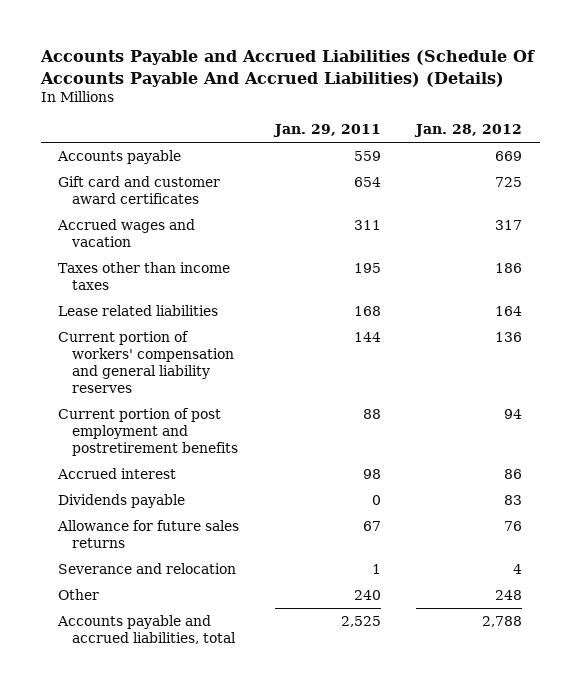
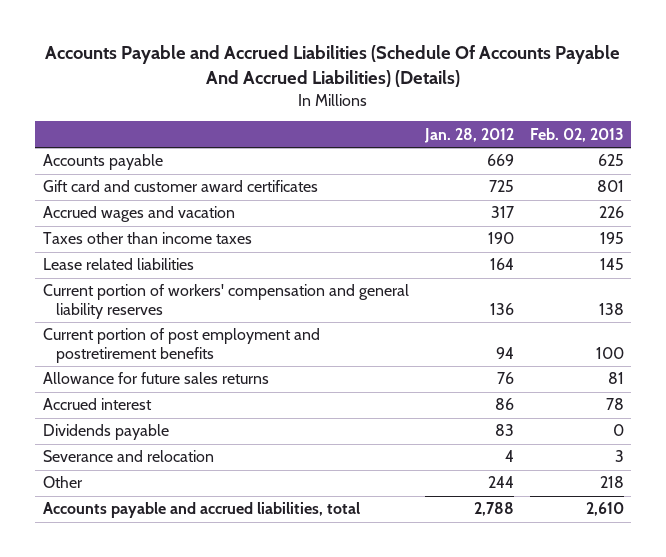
[272,124,381,138] Jan. 29, 2011 -> none
none -> [529,127,624,142] Feb. 02, 2013
[495,262,523,273] 186 -> [487,232,514,245] 190
[57,519,240,548] Allowance for future sales returns -> [42,372,269,385] Allowance for future sales returns
[495,589,523,600] 248 -> [487,476,514,489] 244

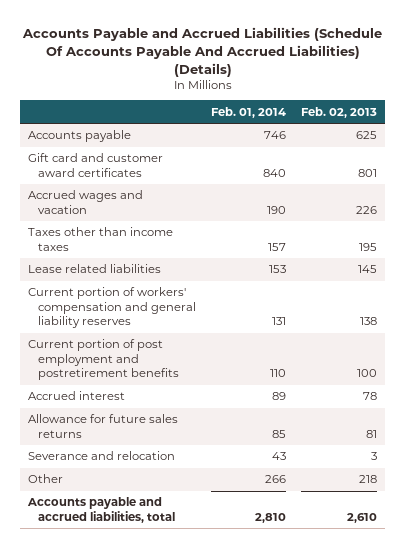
[423,127,514,143] Jan. 28, 2012 -> none
none -> [211,106,287,118] Feb. 01, 2014
[42,424,169,441] Dividends payable -> none
[42,372,269,385] Allowance for future sales returns -> [27,414,178,438] Allowance for future sales returns

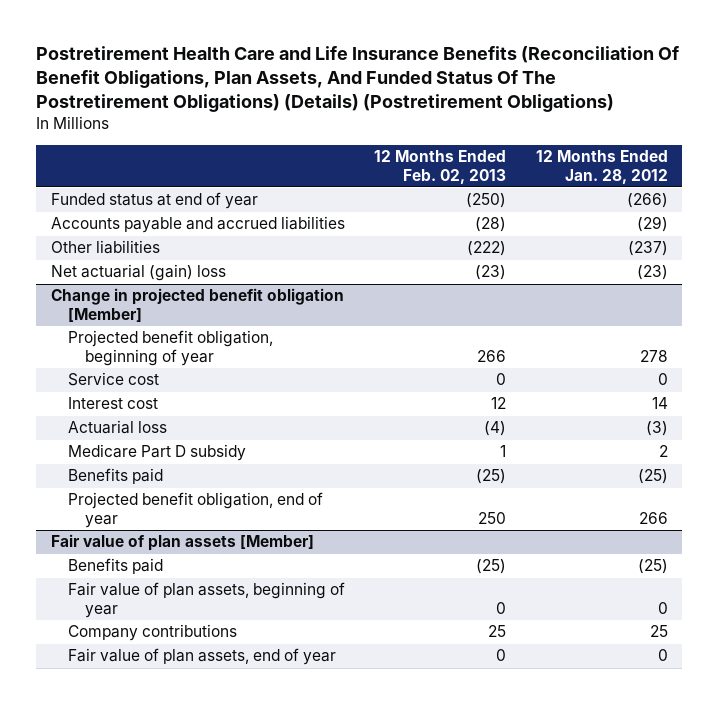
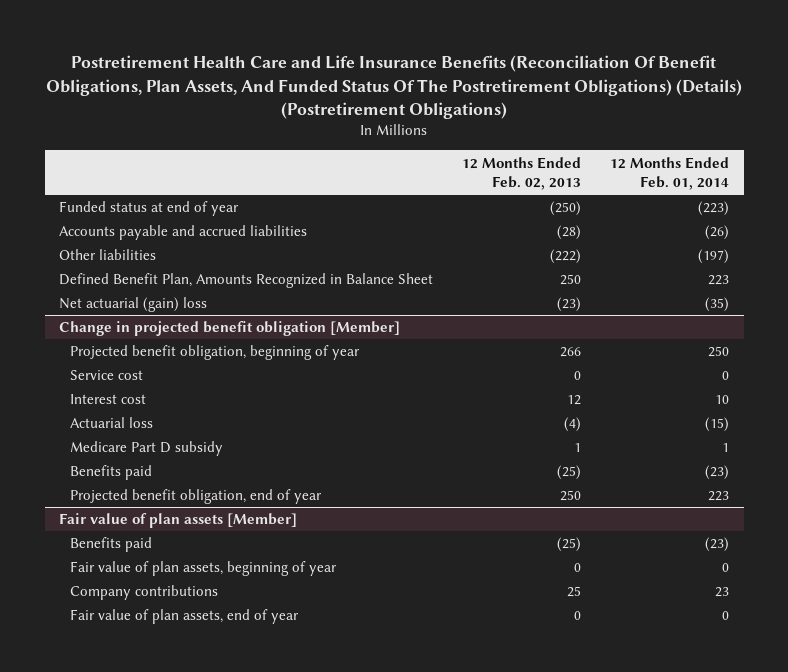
[535,150,668,184] 12 Months Ended Jan. 28, 2012 -> none
none -> [610,156,730,190] 12 Months Ended Feb. 01, 2014
none -> [59,273,434,289] Defined Benefit Plan, Amounts Recognized in Balance Sheet

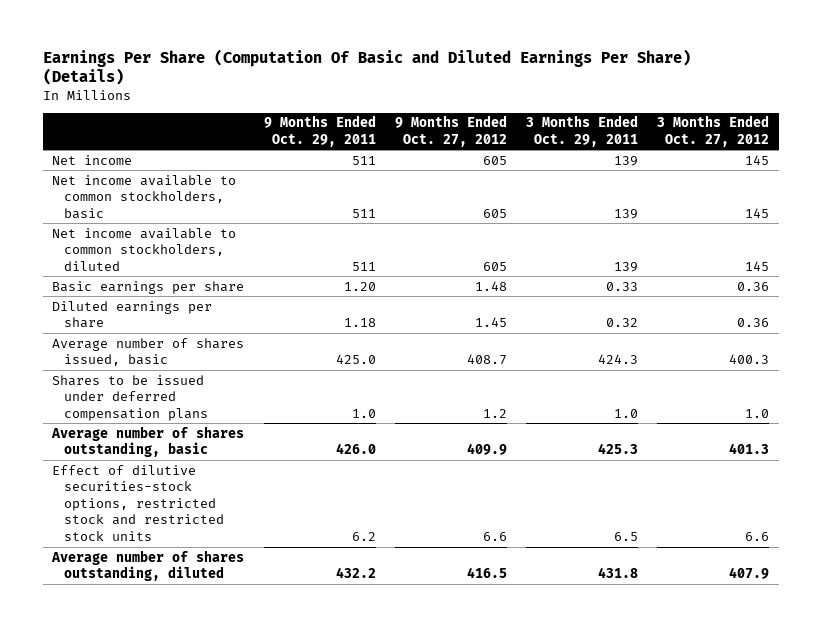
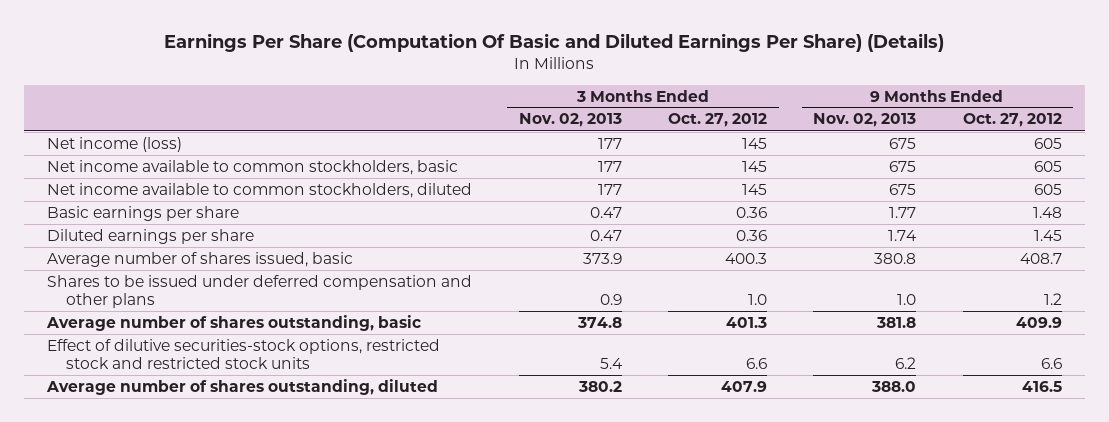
[263,115,376,147] 9 Months Ended Oct. 29, 2011 -> none
[526,115,639,147] 3 Months Ended Oct. 29, 2011 -> none
none -> [518,113,622,128] Nov. 02, 2013
none -> [813,113,917,128] Nov. 02, 2013
[52,154,133,165] Net income -> [47,136,183,152] Net income (loss)
[52,374,208,421] Shares to be issued under deferred compensation plans -> [47,274,473,309] Shares to be issued under deferred compensation and other plans

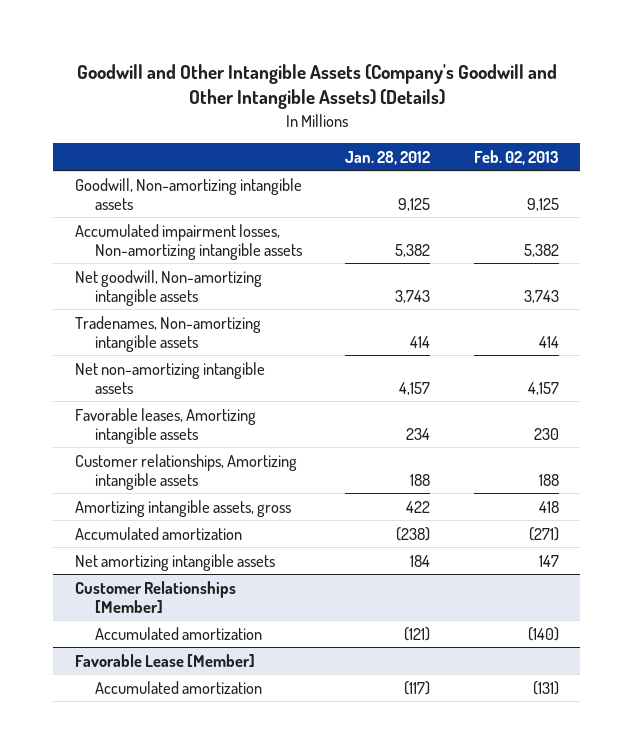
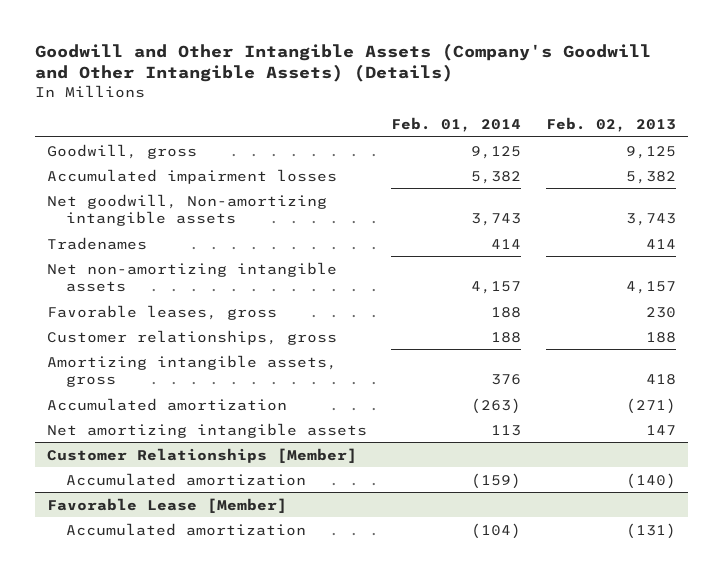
[345,150,431,165] Jan. 28, 2012 -> none
none -> [391,116,522,132] Feb. 01, 2014
[74,177,302,211] Goodwill, Non-amortizing intangible assets -> [47,143,198,159] Goodwill, gross
[74,223,302,261] Accumulated impairment losses, Non-amortizing intangible assets -> [47,168,338,184] Accumulated impairment losses
[74,315,261,353] Tradenames, Non-amortizing intangible assets -> [47,236,148,250] Tradenames
[74,407,256,445] Favorable leases, Amortizing intangible assets -> [47,304,278,320] Favorable leases, gross
[74,453,297,491] Customer relationships, Amortizing intangible assets -> [47,329,338,345] Customer relationships, gross

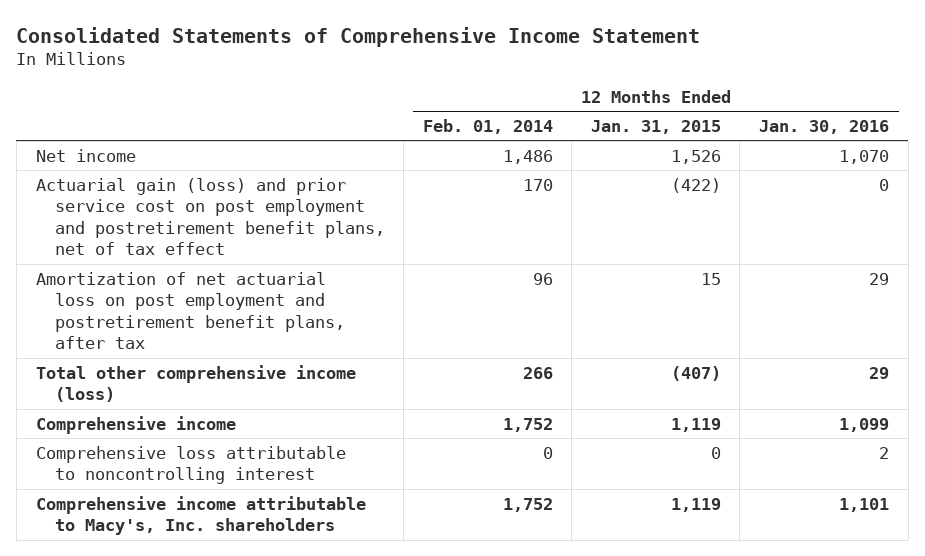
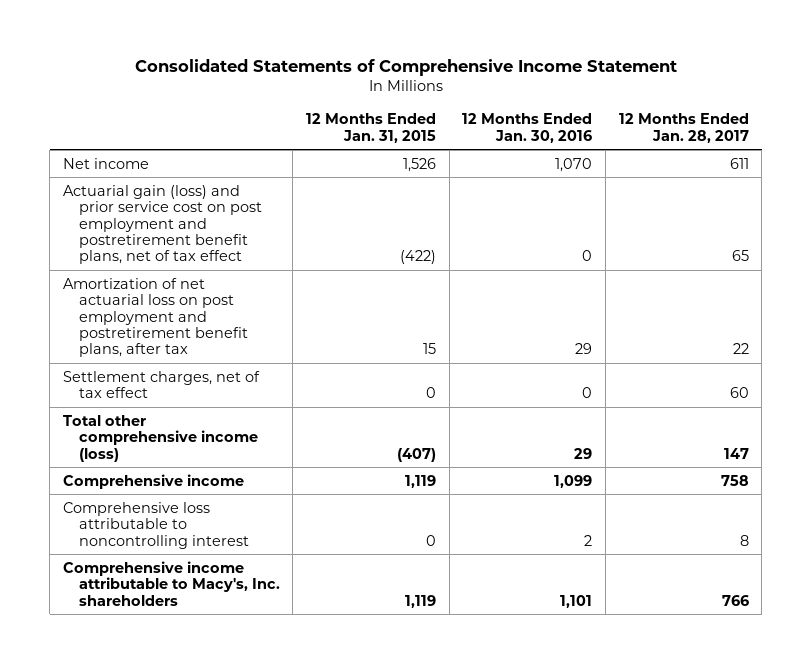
[422,118,553,134] Feb. 01, 2014 -> none
none -> [618,113,749,143] 12 Months Ended Jan. 28, 2017
none -> [62,370,260,399] Settlement charges, net of tax effect

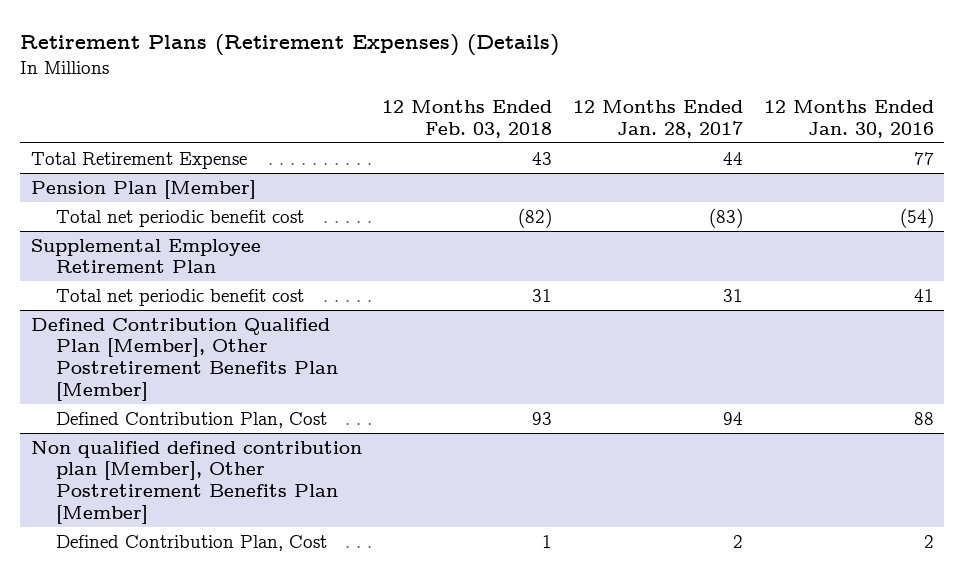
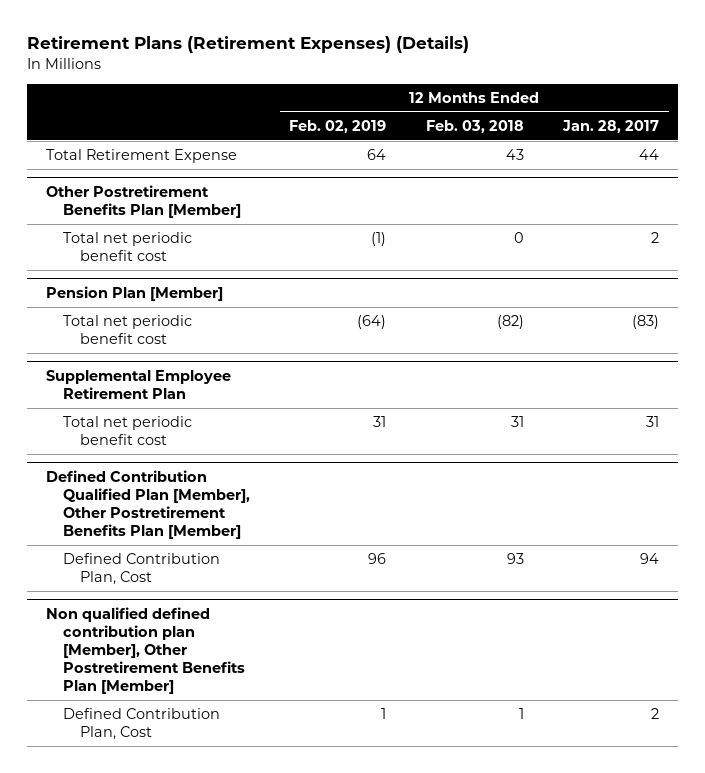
[763,99,934,138] 12 Months Ended Jan. 30, 2016 -> none
none -> [289,119,387,133] Feb. 02, 2019
none -> [46,185,242,219] Other Postretirement Benefits Plan [Member]
none -> [63,232,193,262] Total net periodic benefit cost

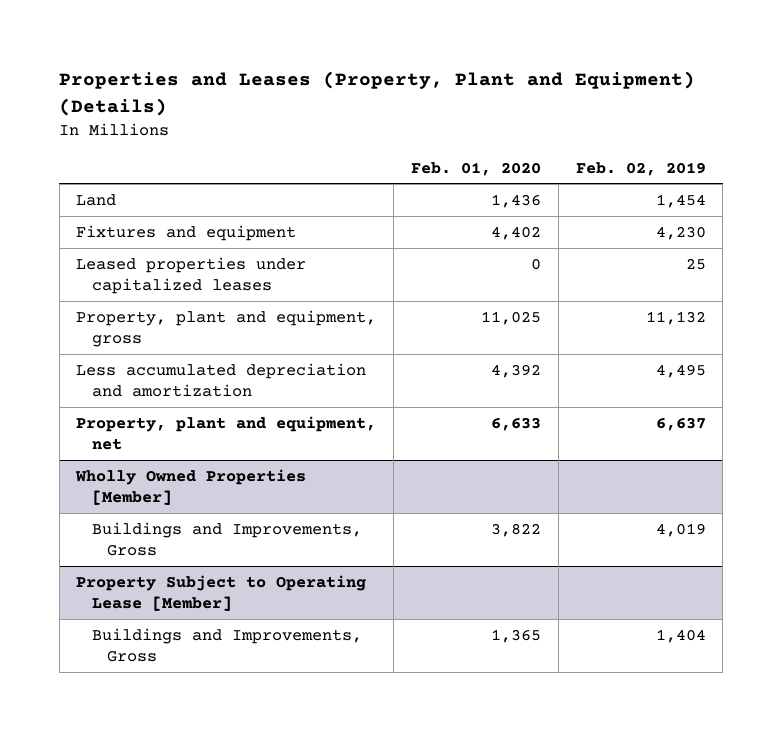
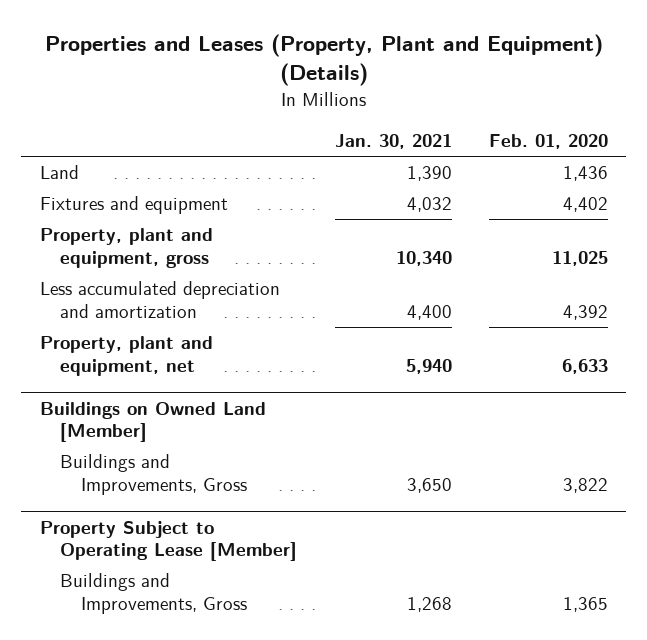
[575,161,706,176] Feb. 02, 2019 -> none
none -> [334,134,452,150] Jan. 30, 2021
[76,256,307,295] Leased properties under capitalized leases -> none
[75,468,307,506] Wholly Owned Properties [Member] -> none
none -> [39,401,266,443] Buildings on Owned Land [Member]

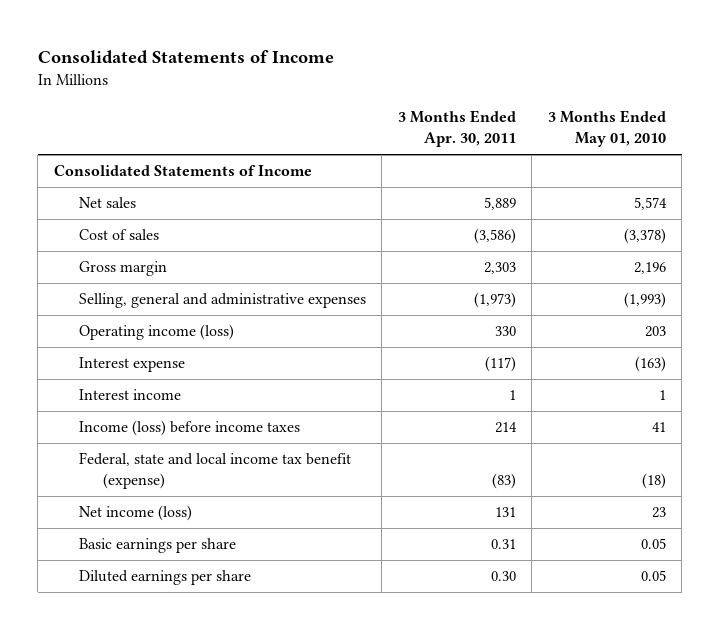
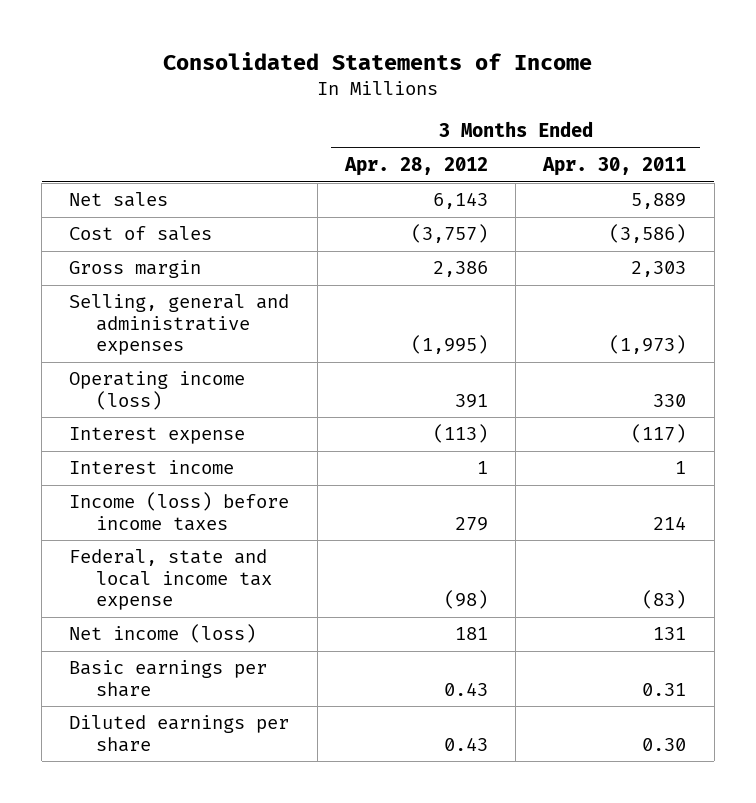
[547,110,666,148] 3 Months Ended May 01, 2010 -> none
none -> [343,157,488,177] Apr. 28, 2012
[53,165,312,177] Consolidated Statements of Income -> none
[78,452,351,490] Federal, state and local income tax benefit (expense) -> [69,549,272,611] Federal, state and local income tax expense

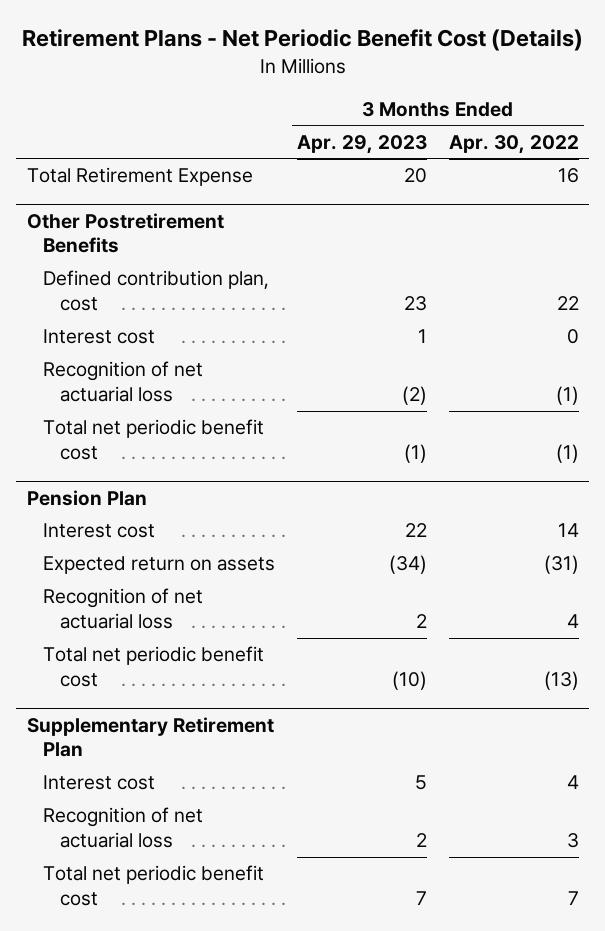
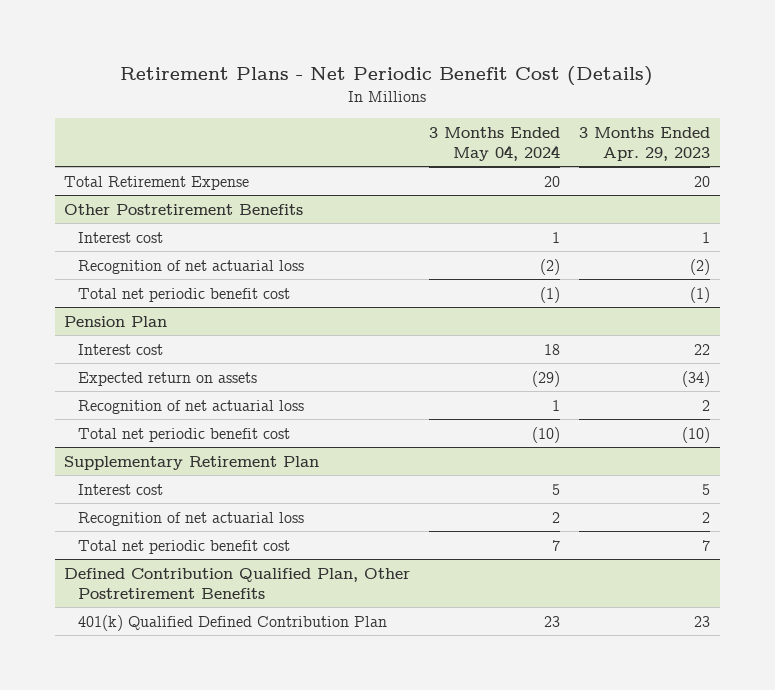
[448,134,579,154] Apr. 30, 2022 -> none
none -> [429,126,561,161] 3 Months Ended May 04, 2024
[43,270,270,312] Defined contribution plan, cost -> none
none -> [64,567,411,599] Defined Contribution Qualified Plan, Other Postretirement Benefits
none -> [77,614,387,631] 401(k) Qualified Defined Contribution Plan

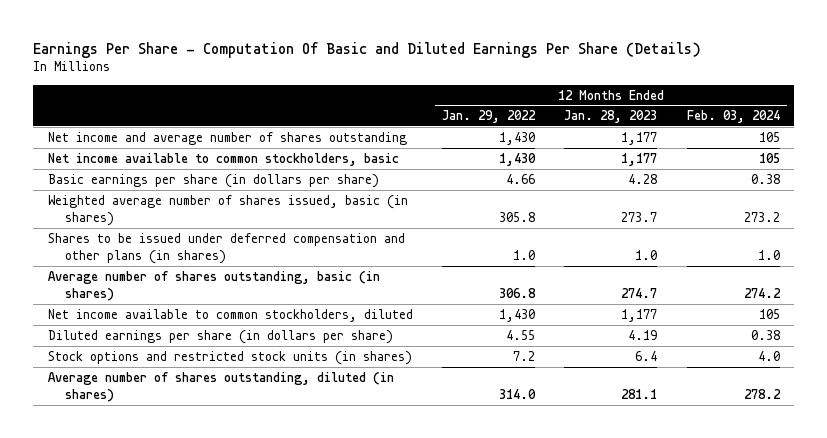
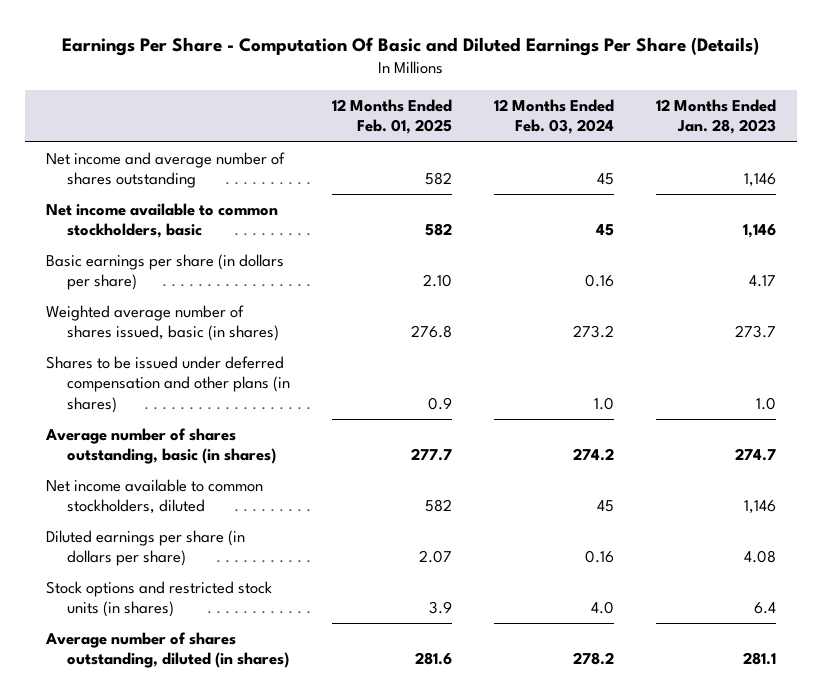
[442,110,537,124] Jan. 29, 2022 -> none
none -> [332,98,453,135] 12 Months Ended Feb. 01, 2025
[621,131,658,145] 1,177 -> [744,173,777,188] 1,146
[758,131,780,142] 105 -> [597,173,615,186] 45
[621,152,658,166] 1,177 -> [743,224,777,239] 1,146
[758,152,780,163] 105 -> [596,224,615,237] 45
[628,173,658,184] 4.28 -> [749,275,777,288] 4.17
[750,173,780,184] 0.38 -> [585,274,615,288] 0.16
[621,308,658,322] 1,177 -> [744,500,777,515] 1,146
[758,308,780,319] 105 -> [597,500,615,513] 45
[628,329,658,340] 4.19 -> [744,550,777,564] 4.08
[750,329,780,340] 0.38 -> [585,550,615,564] 0.16

